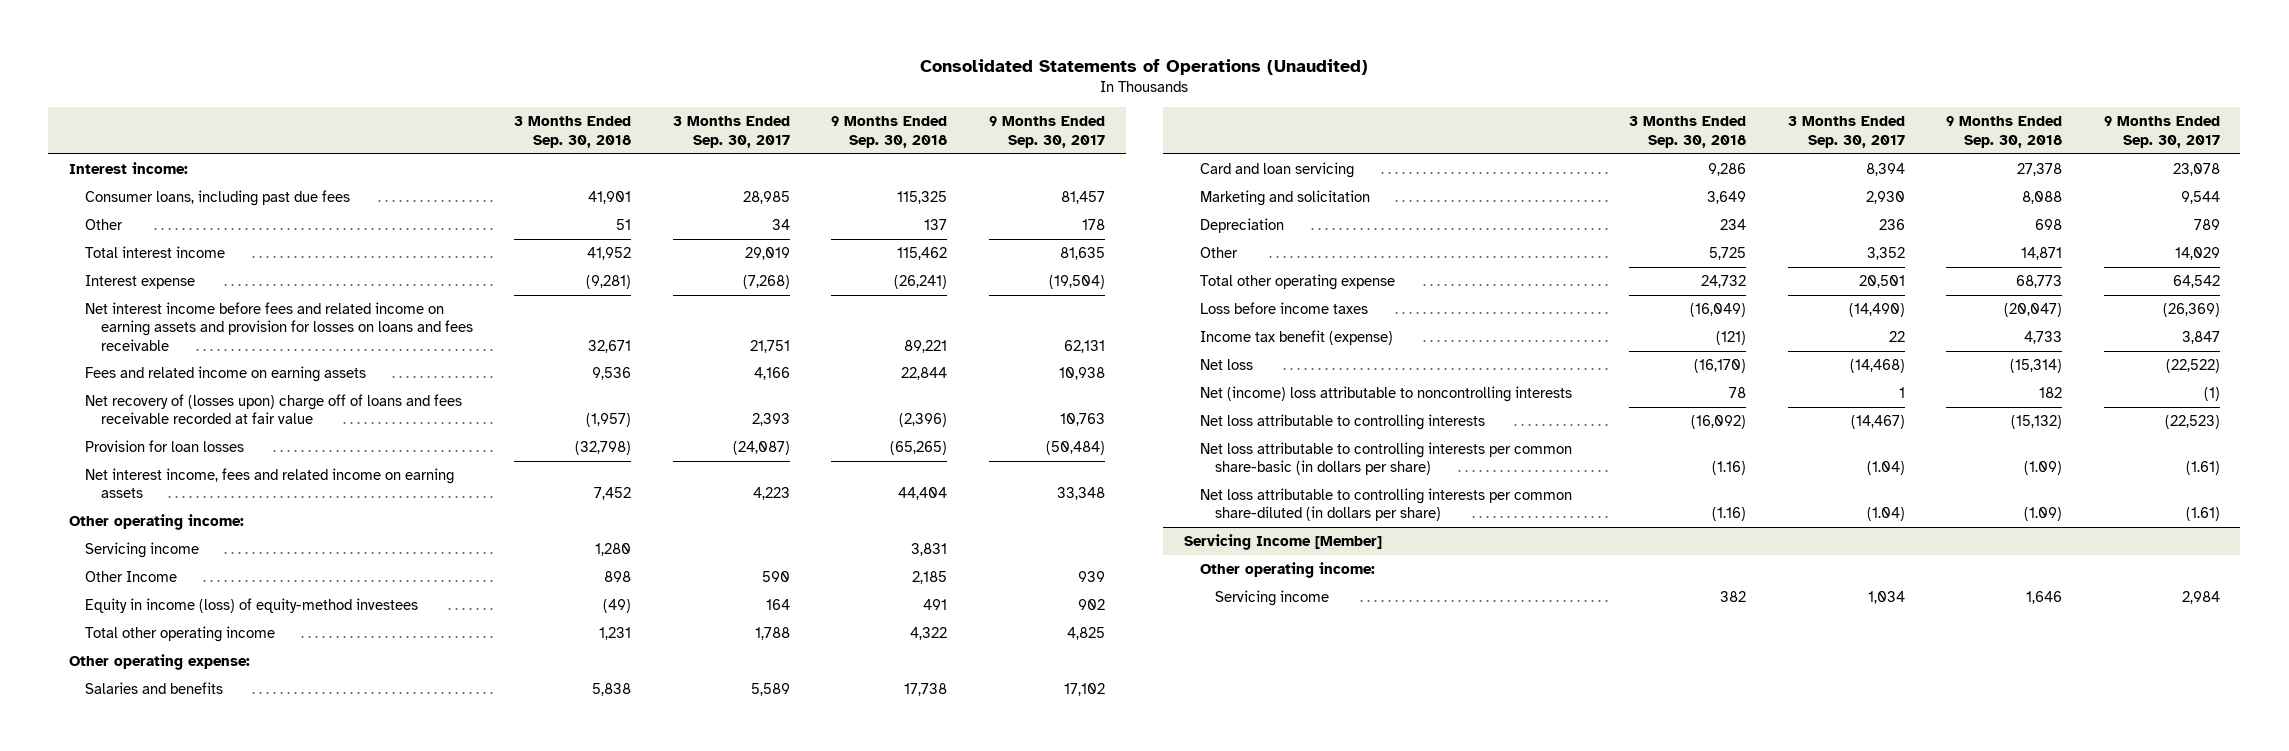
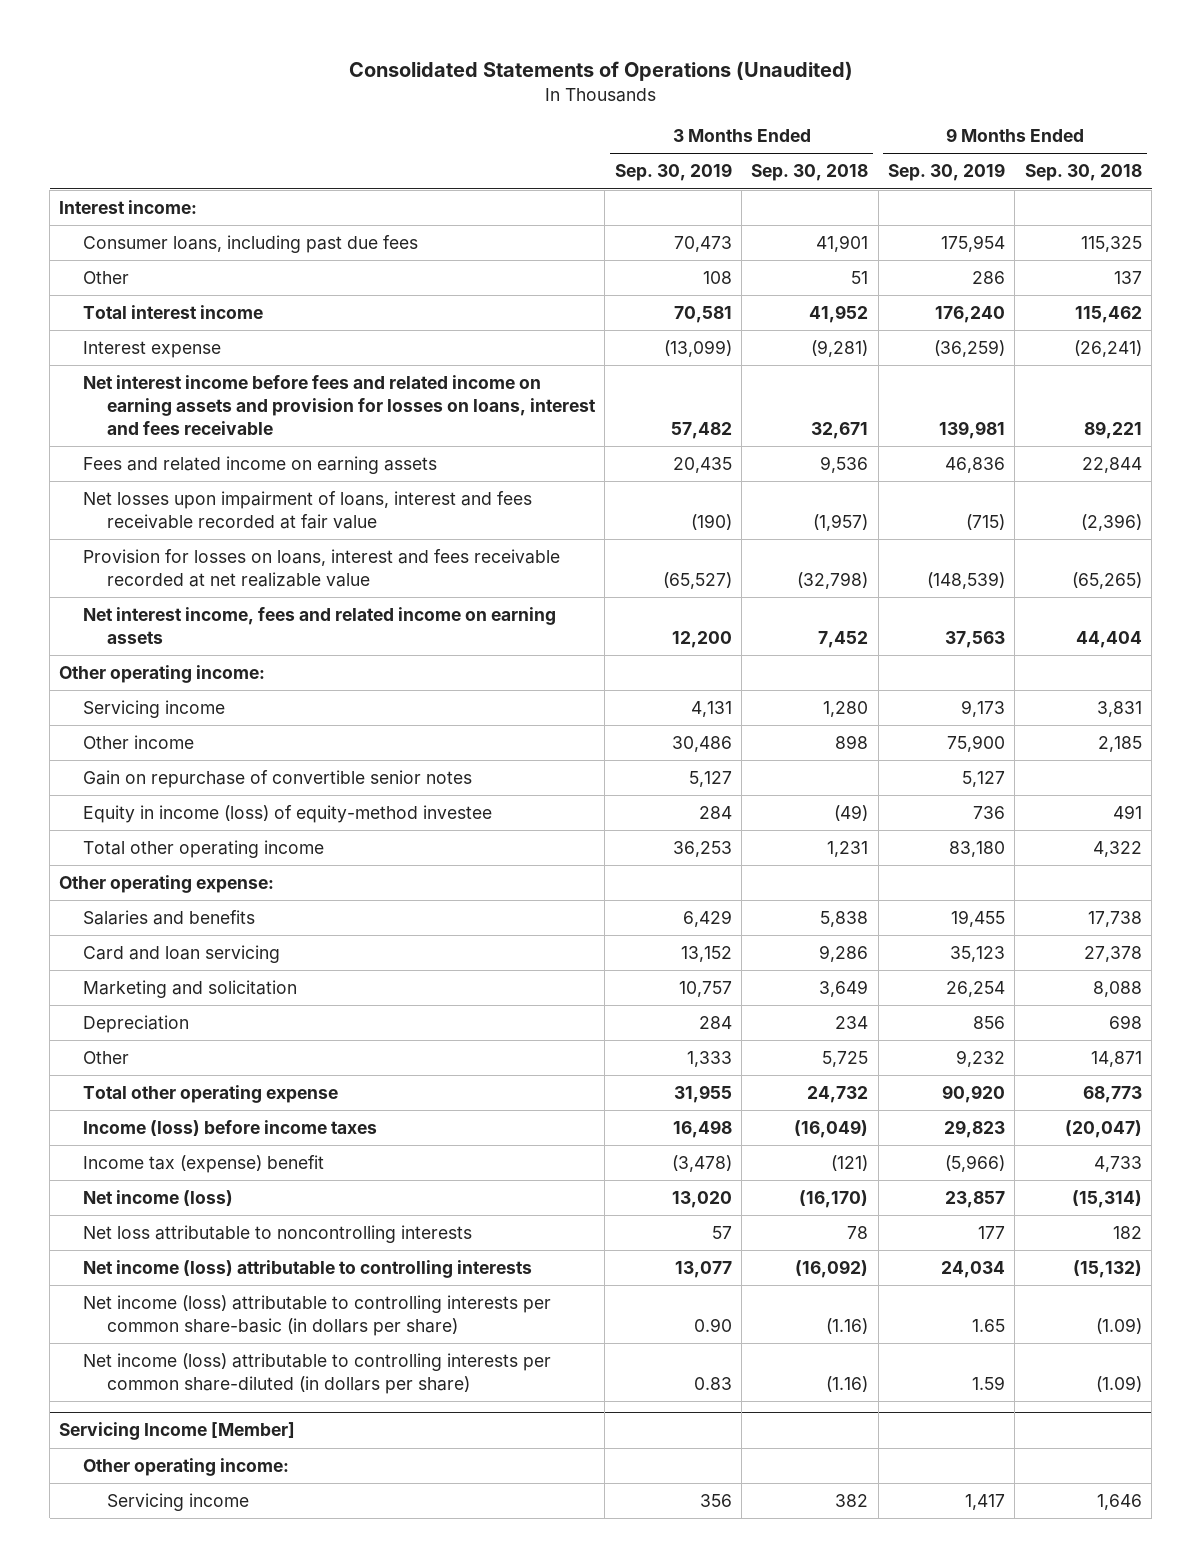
[672,116,790,148] 3 Months Ended Sep. 30, 2017 -> none
[988,116,1105,148] 9 Months Ended Sep. 30, 2017 -> none
none -> [614,163,732,182] Sep. 30, 2019
none -> [888,163,1006,182] Sep. 30, 2019
[84,302,473,351] Net interest income before fees and related income on earning assets and provision for losses on loans and fees receivable -> [83,375,597,435] Net interest income before fees and related income on earning assets and provision for losses on loans, interest and fees receivable
[84,394,462,425] Net recovery of (losses upon) charge off of loans and fees receivable recorded at fair value -> [83,491,533,529] Net losses upon impairment of loans, interest and fees receivable recorded at fair value
[84,440,244,453] Provision for loan losses -> [83,549,561,587] Provision for losses on loans, interest and fees receivable recorded at net realizable value
[84,571,177,583] Other Income -> [83,735,195,750] Other income
none -> [83,770,473,789] Gain on repurchase of convertible senior notes
[84,598,418,614] Equity in income (loss) of equity-method investees -> [83,805,493,824] Equity in income (loss) of equity-method investee
[1199,302,1368,315] Loss before income taxes -> [83,1120,378,1137] Income (loss) before income taxes
[1199,330,1393,346] Income tax benefit (expense) -> [83,1155,325,1174] Income tax (expense) benefit
[1199,359,1253,371] Net loss -> [83,1190,234,1207] Net income (loss)
[1199,386,1572,403] Net (income) loss attributable to noncontrolling interests -> [83,1225,473,1244] Net loss attributable to noncontrolling interests
[1199,414,1485,431] Net loss attributable to controlling interests -> [83,1260,533,1279] Net income (loss) attributable to controlling interests
[1199,442,1572,476] Net loss attributable to controlling interests per common share-basic (in dollars per share) -> [83,1295,552,1336] Net income (loss) attributable to controlling interests per common share-basic (in dollars per share)
[1199,488,1572,522] Net loss attributable to controlling interests per common share-diluted (in dollars per share) -> [83,1353,552,1394] Net income (loss) attributable to controlling interests per common share-diluted (in dollars per share)

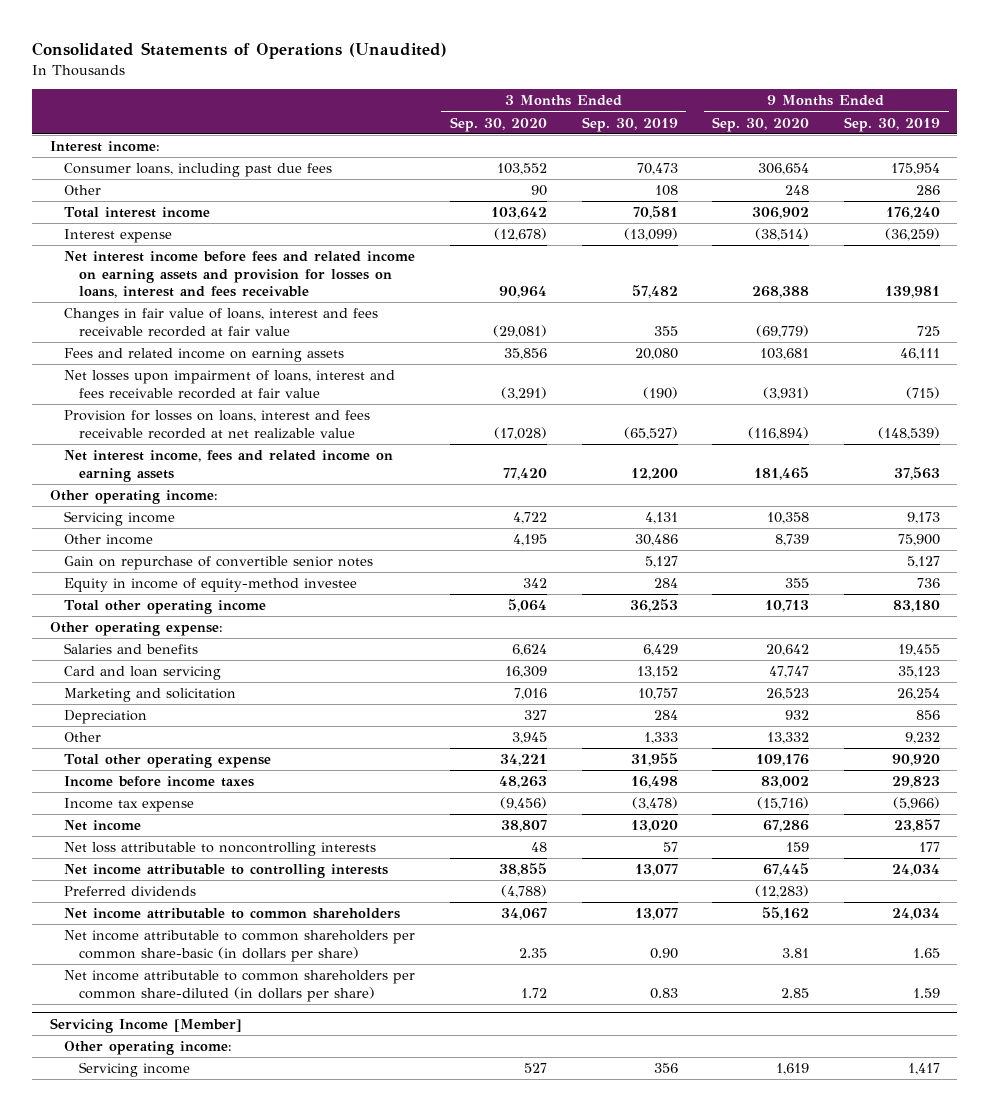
[751,164,869,182] Sep. 30, 2018 -> none
[1024,164,1142,182] Sep. 30, 2018 -> none
none -> [450,116,548,132] Sep. 30, 2020
none -> [712,116,810,132] Sep. 30, 2020
none -> [64,308,379,337] Changes in fair value of loans, interest and fees receivable recorded at fair value
[672,457,732,474] 20,435 -> [634,348,678,361] 20,080
[945,457,1006,474] 46,836 -> [900,348,941,361] 46,111
[83,805,493,824] Equity in income (loss) of equity-method investee -> [64,578,358,593] Equity in income of equity-method investee
[83,1120,378,1137] Income (loss) before income taxes -> [64,776,255,788] Income before income taxes
[83,1155,325,1174] Income tax (expense) benefit -> [64,798,195,813] Income tax expense
[83,1190,234,1207] Net income (loss) -> [64,820,142,832] Net income
[83,1260,533,1279] Net income (loss) attributable to controlling interests -> [64,864,389,879] Net income attributable to controlling interests
none -> [64,886,197,897] Preferred dividends
none -> [64,908,401,920] Net income attributable to common shareholders
[83,1295,552,1336] Net income (loss) attributable to controlling interests per common share-basic (in dollars per share) -> [64,930,416,962] Net income attributable to common shareholders per common share-basic (in dollars per share)
[83,1353,552,1394] Net income (loss) attributable to controlling interests per common share-diluted (in dollars per share) -> [64,970,416,1002] Net income attributable to common shareholders per common share-diluted (in dollars per share)

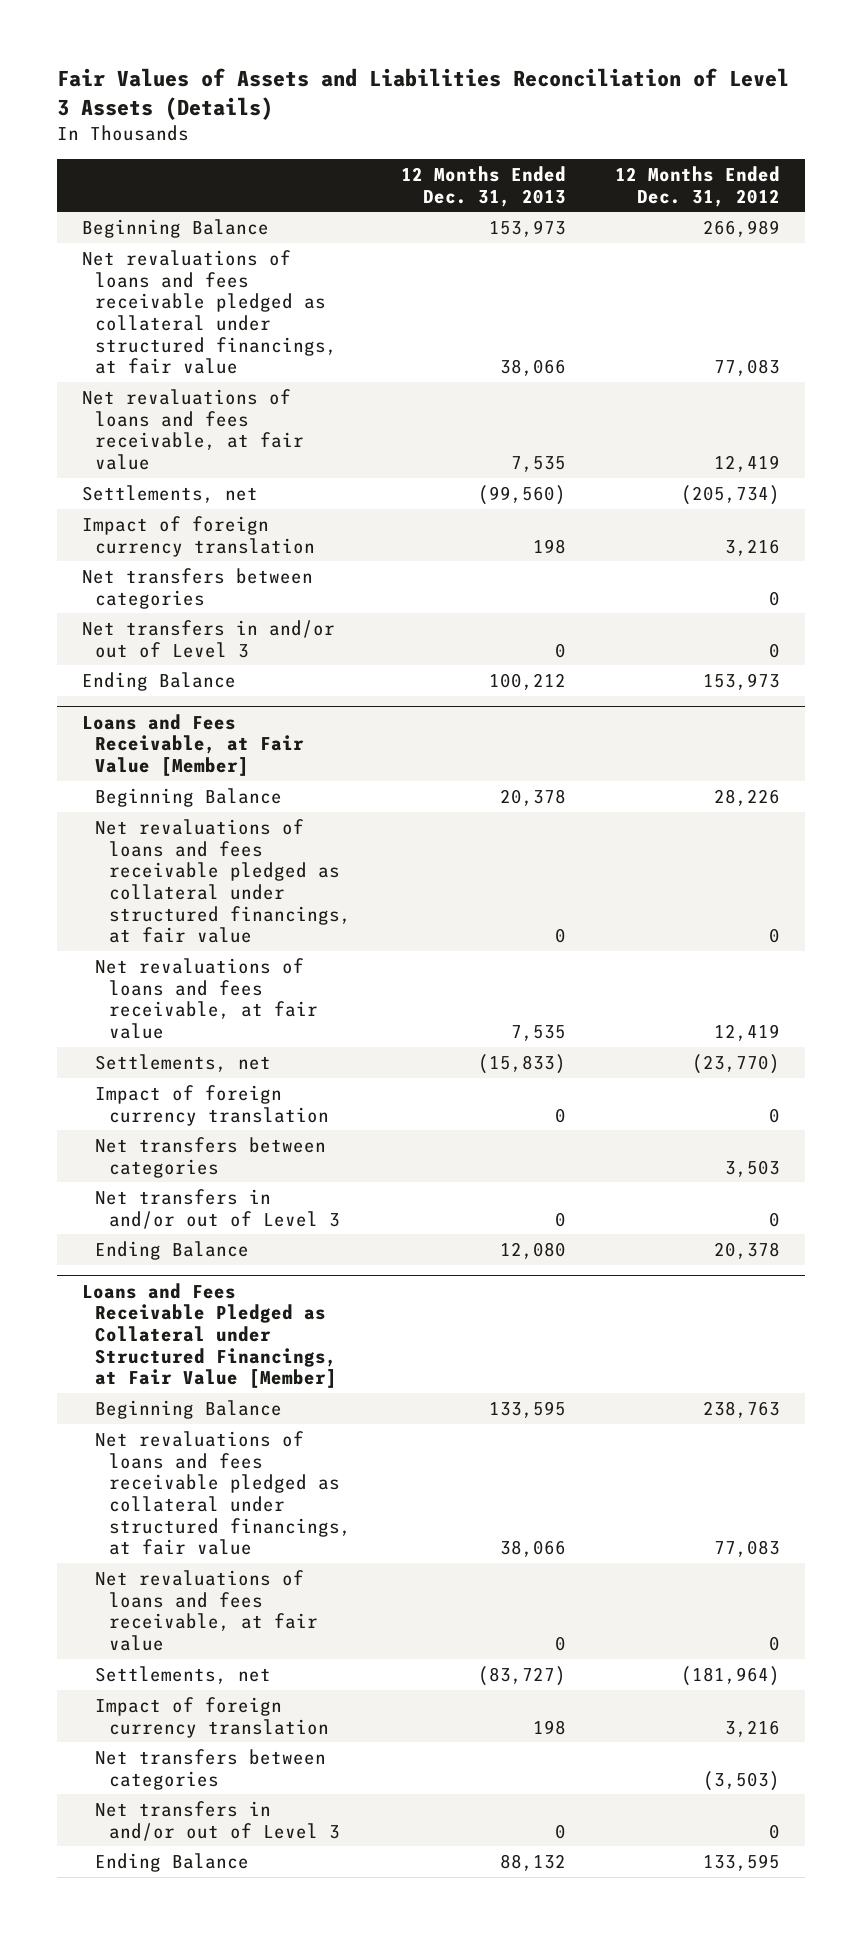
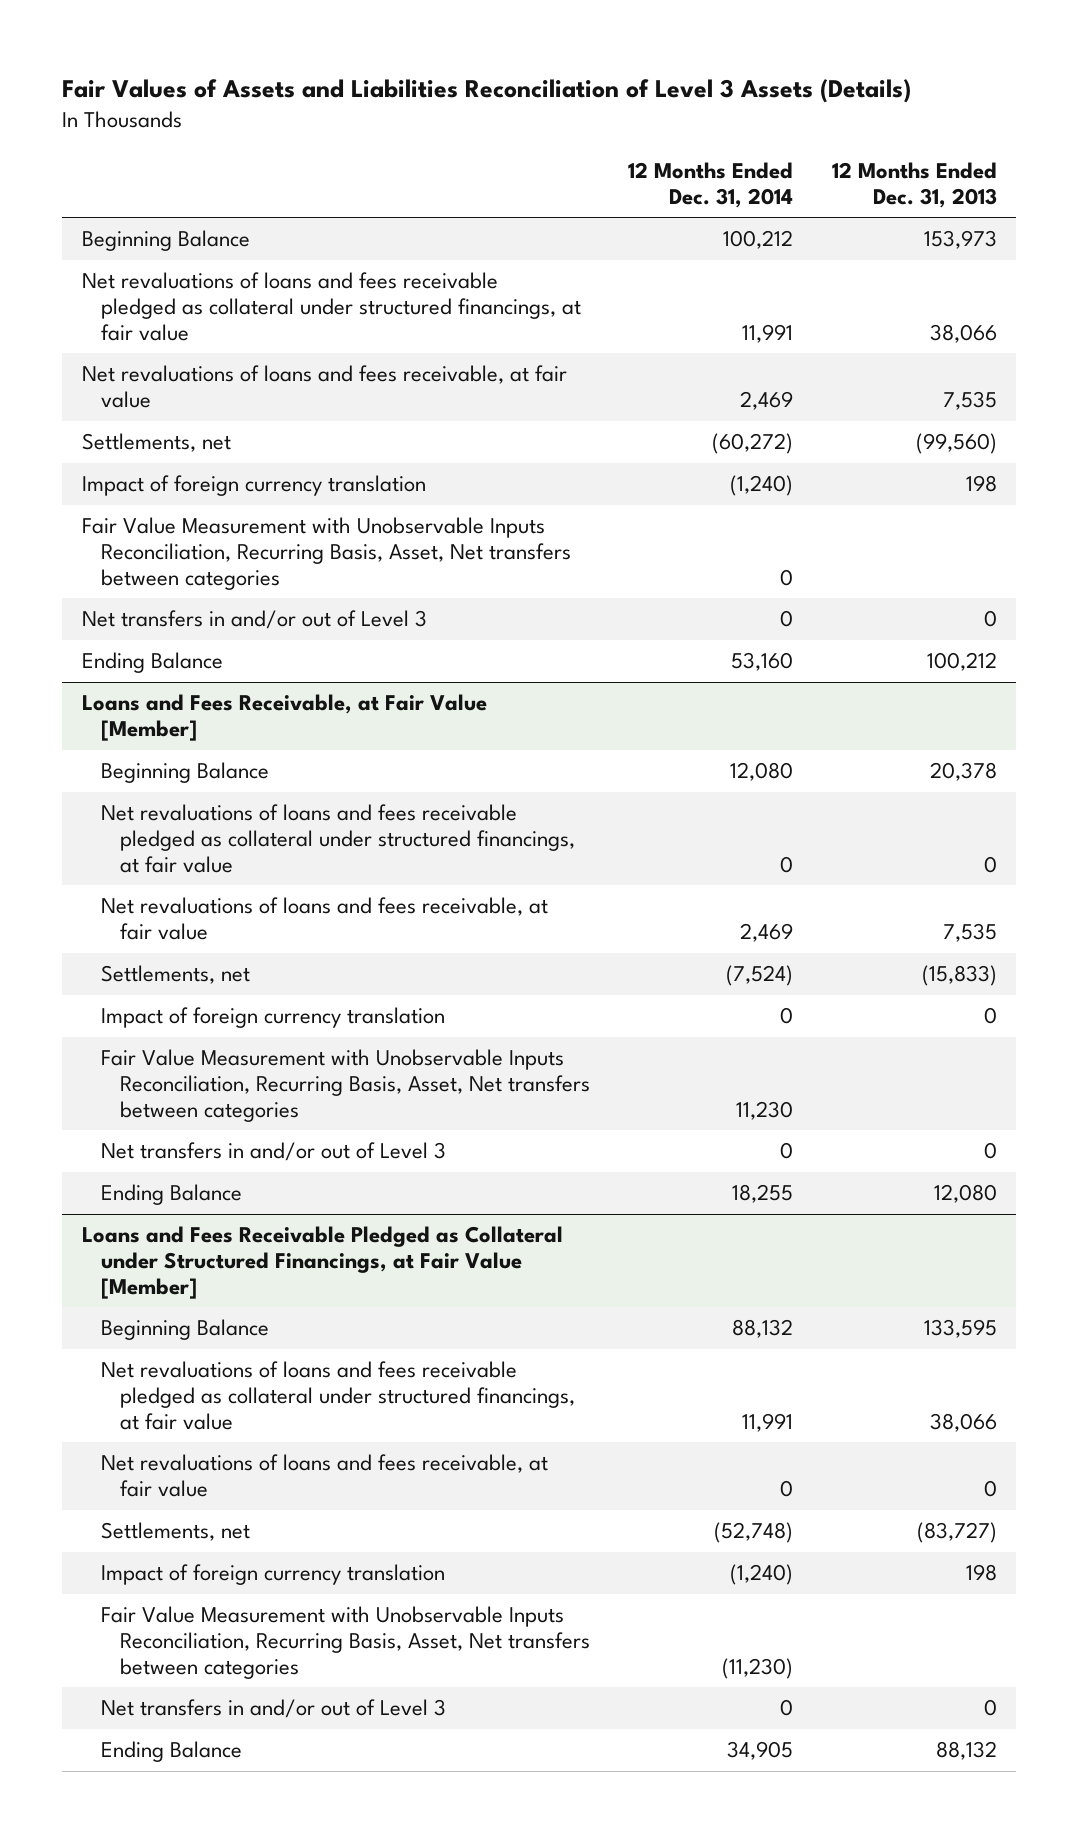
[615,165,781,207] 12 Months Ended Dec. 31, 2012 -> none
none -> [628,161,794,208] 12 Months Ended Dec. 31, 2014
[81,567,313,609] Net transfers between categories -> [81,517,571,590] Fair Value Measurement with Unobservable Inputs Reconciliation, Recurring Basis, Asset, Net transfers between categories
[95,1136,327,1178] Net transfers between categories -> [100,1049,590,1122] Fair Value Measurement with Unobservable Inputs Reconciliation, Recurring Basis, Asset, Net transfers between categories
[95,1748,327,1790] Net transfers between categories -> [100,1606,590,1679] Fair Value Measurement with Unobservable Inputs Reconciliation, Recurring Basis, Asset, Net transfers between categories

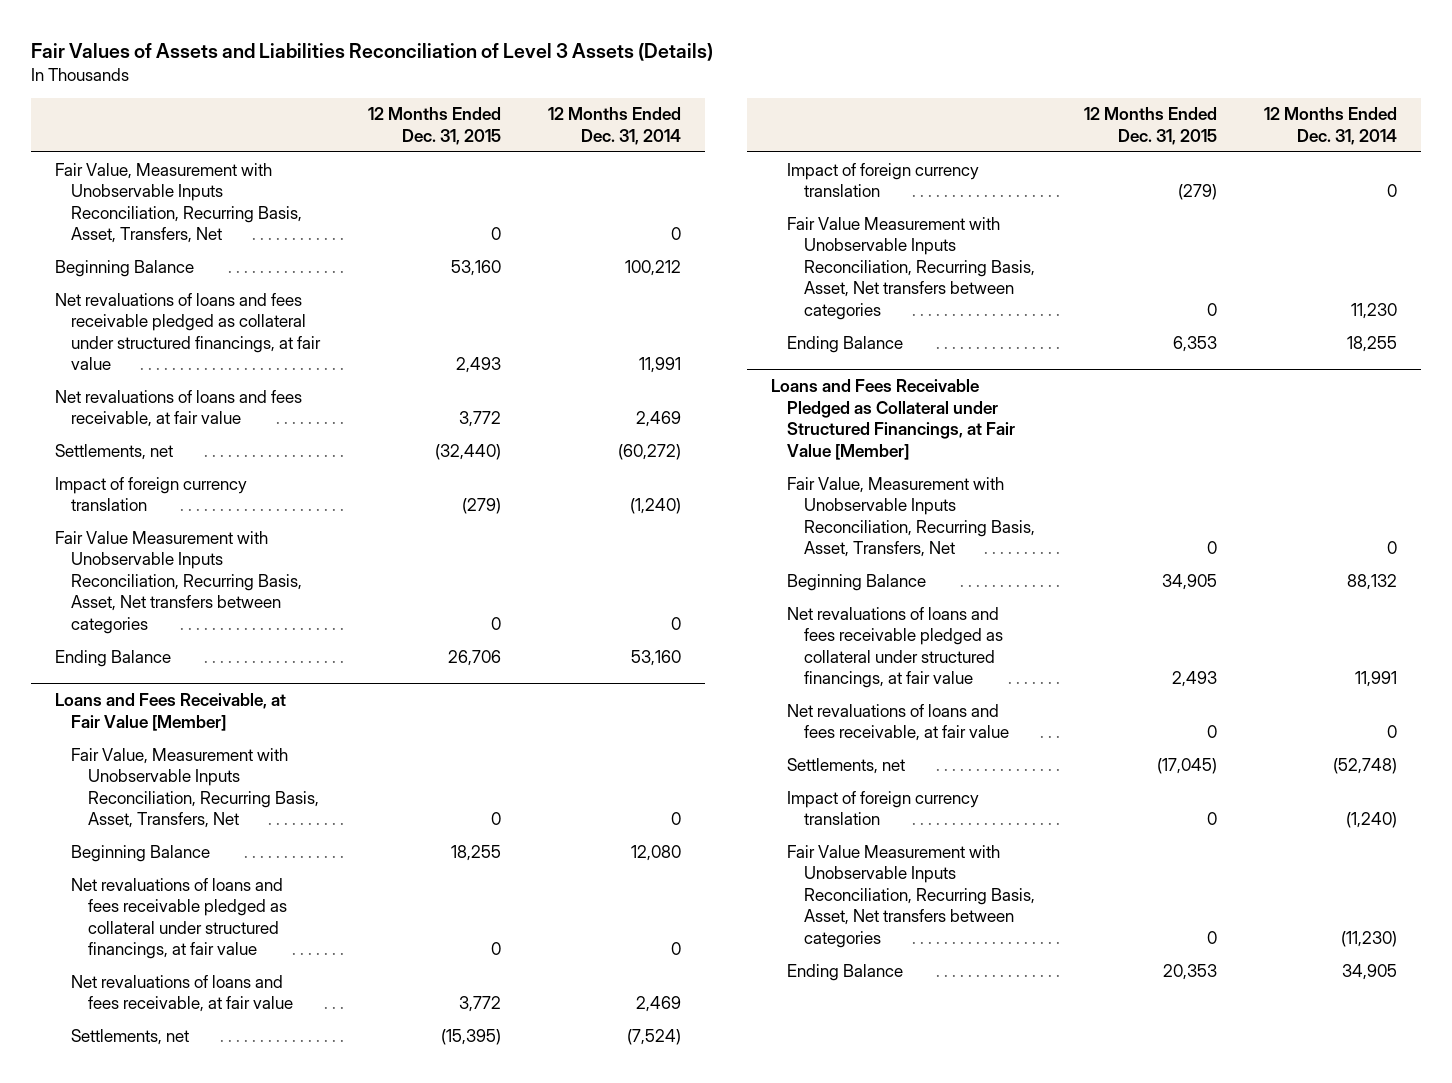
[831,161,997,208] 12 Months Ended Dec. 31, 2013 -> none
none -> [367,107,501,145] 12 Months Ended Dec. 31, 2015
none -> [54,162,303,244] Fair Value, Measurement with Unobservable Inputs Reconciliation, Recurring Basis, Asset, Transfers, Net
[81,610,427,630] Net transfers in and/or out of Level 3 -> none
none -> [71,747,319,829] Fair Value, Measurement with Unobservable Inputs Reconciliation, Recurring Basis, Asset, Transfers, Net
[100,1142,446,1162] Net transfers in and/or out of Level 3 -> none
none -> [787,476,1035,558] Fair Value, Measurement with Unobservable Inputs Reconciliation, Recurring Basis, Asset, Transfers, Net
[100,1699,446,1719] Net transfers in and/or out of Level 3 -> none

